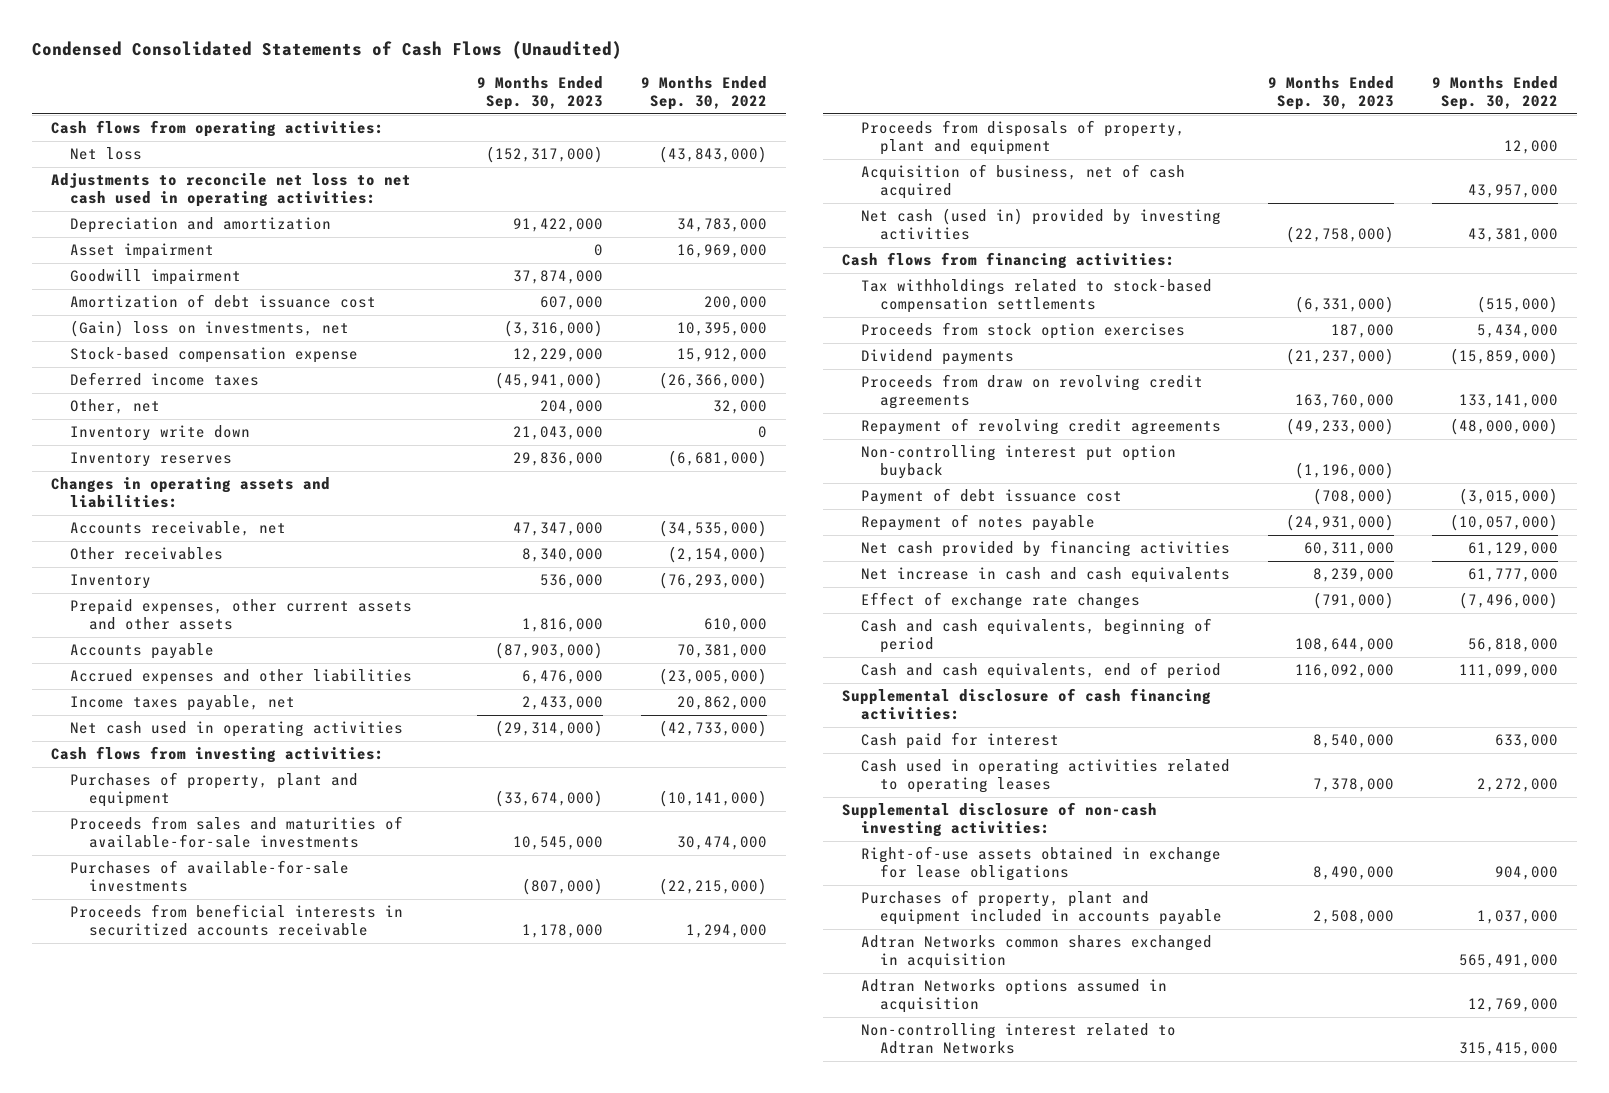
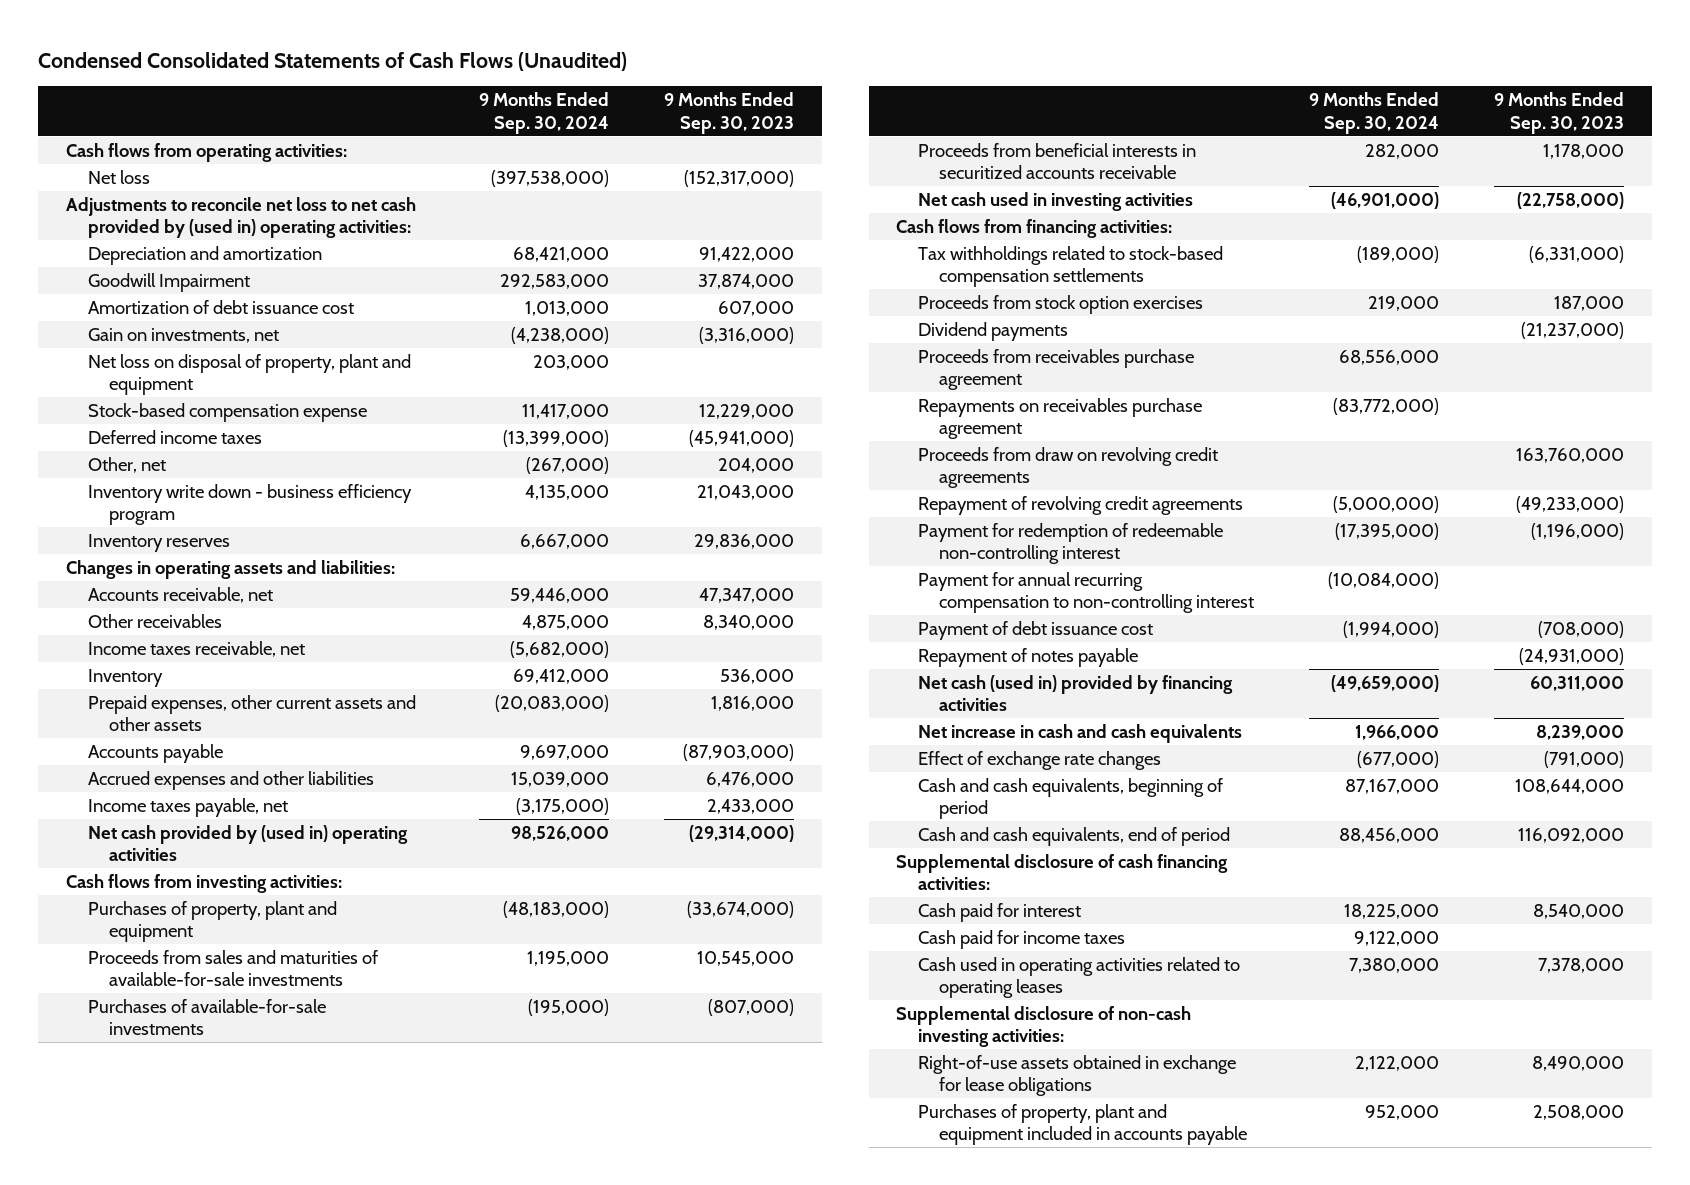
[640,75,767,110] 9 Months Ended Sep. 30, 2022 -> none
none -> [479,92,610,134] 9 Months Ended Sep. 30, 2024
[50,173,411,208] Adjustments to reconcile net loss to net cash used in operating activities: -> [65,197,416,239] Adjustments to reconcile net loss to net cash provided by (used in) operating activities:
[69,243,214,260] Asset impairment -> none
[69,269,241,286] Goodwill impairment -> [87,273,250,293] Goodwill Impairment
[69,320,349,338] (Gain) loss on investments, net -> [87,328,279,344] Gain on investments, net
none -> [87,354,411,396] Net loss on disposal of property, plant and equipment
[69,425,250,442] Inventory write down -> [87,484,412,526] Inventory write down - business efficiency program
none -> [87,641,305,658] Income taxes receivable, net
[69,721,403,738] Net cash used in operating activities -> [87,825,408,862] Net cash provided by (used in) operating activities
[861,120,1186,156] Proceeds from disposals of property, plant and equipment -> none
[861,164,1186,200] Acquisition of business, net of cash acquired -> none
[861,208,1222,241] Net cash (used in) provided by investing activities -> [917,192,1193,212] Net cash used in investing activities
none -> [917,349,1194,391] Proceeds from receivables purchase agreement
none -> [917,398,1202,440] Repayments on receivables purchase agreement
[861,445,1177,480] Non-controlling interest put option buyback -> [917,523,1223,565] Payment for redemption of redeemable non-controlling interest
none -> [917,572,1255,614] Payment for annual recurring compensation to non-controlling interest
[861,540,1231,558] Net cash provided by financing activities -> [917,675,1233,712] Net cash (used in) provided by financing activities
none -> [917,930,1125,950] Cash paid for income taxes
[861,935,1213,970] Adtran Networks common shares exchanged in acquisition -> none
[861,979,1168,1014] Adtran Networks options assumed in acquisition -> none
[861,1023,1177,1055] Non-controlling interest related to Adtran Networks -> none

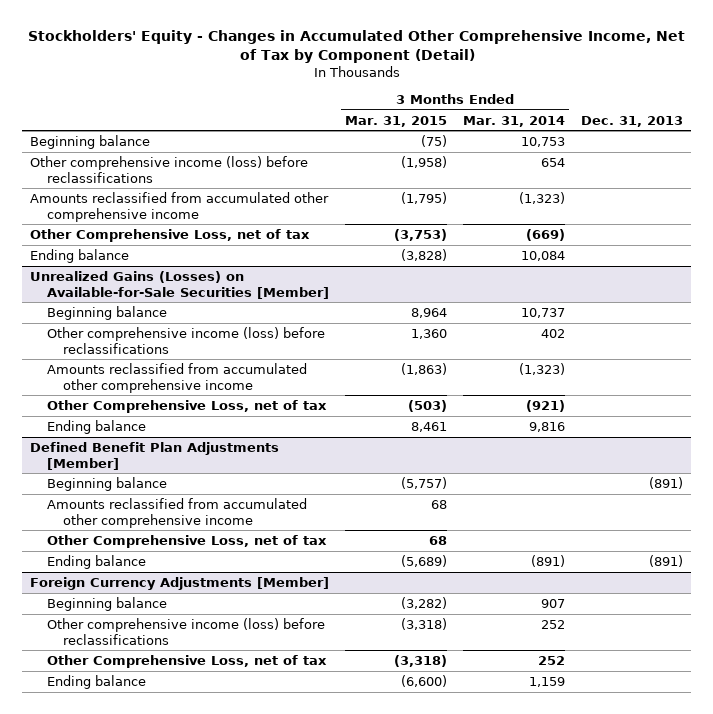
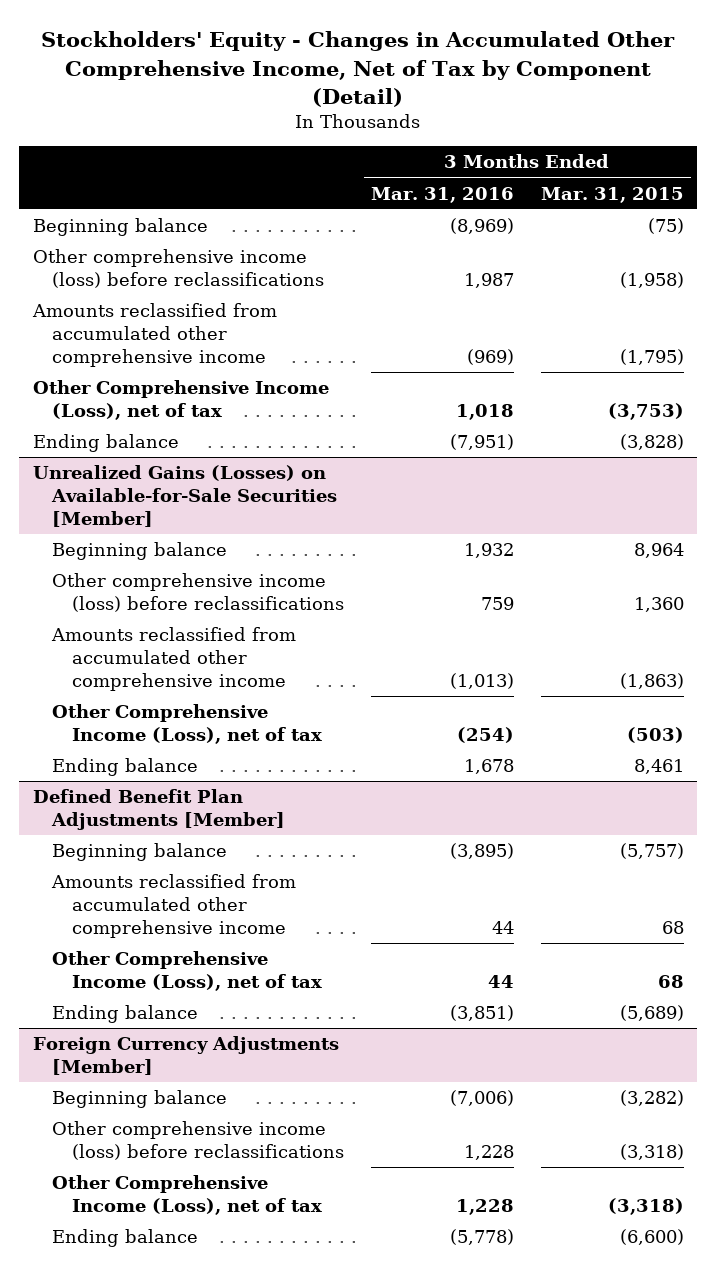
[463,115,566,127] Mar. 31, 2014 -> none
[581,115,684,127] Dec. 31, 2013 -> none
none -> [370,186,514,203] Mar. 31, 2016
[30,228,311,242] Other Comprehensive Loss, net of tax -> [32,380,329,421] Other Comprehensive Income (Loss), net of tax
[46,399,327,413] Other Comprehensive Loss, net of tax -> [52,704,322,745] Other Comprehensive Income (Loss), net of tax
[46,534,327,548] Other Comprehensive Loss, net of tax -> [52,951,322,992] Other Comprehensive Income (Loss), net of tax
[46,654,327,668] Other Comprehensive Loss, net of tax -> [52,1175,322,1216] Other Comprehensive Income (Loss), net of tax

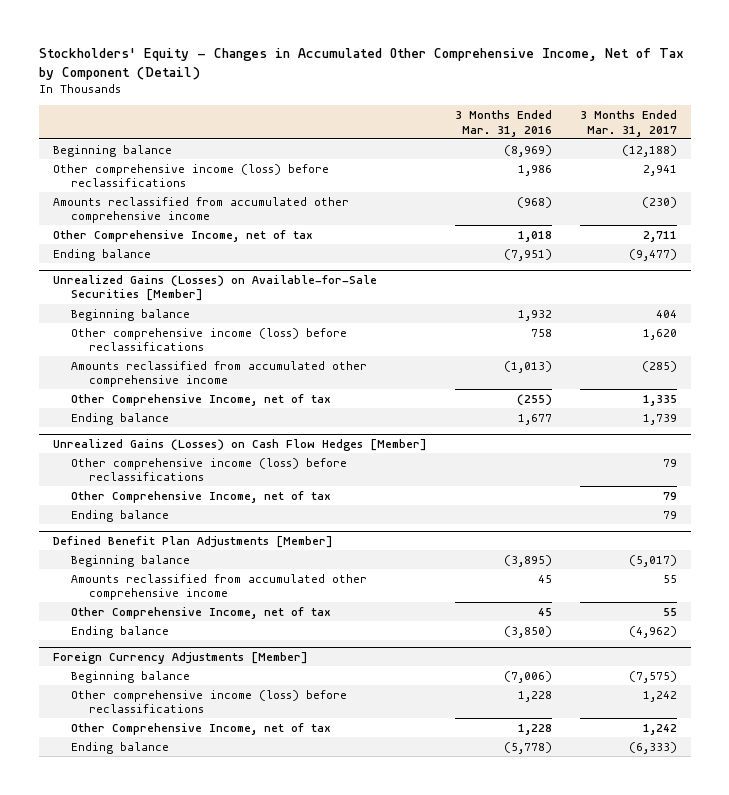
[540,186,684,203] Mar. 31, 2015 -> none
none -> [579,110,677,137] 3 Months Ended Mar. 31, 2017
[463,273,514,289] 1,987 -> [517,164,552,176] 1,986
[466,348,514,365] (969) -> [516,196,552,208] (968)
[32,380,329,421] Other Comprehensive Income (Loss), net of tax -> [52,229,313,242] Other Comprehensive Income, net of tax
[480,597,514,611] 759 -> [530,328,552,337] 758
[52,704,322,745] Other Comprehensive Income (Loss), net of tax -> [70,393,331,406] Other Comprehensive Income, net of tax
[456,727,514,744] (254) -> [516,393,552,406] (255)
[463,759,514,775] 1,678 -> [517,413,552,425] 1,677
none -> [52,438,427,451] Unrealized Gains (Losses) on Cash Flow Hedges [Member]
none -> [70,457,347,482] Other comprehensive income (loss) before reclassifications
none -> [70,490,331,503] Other Comprehensive Income, net of tax
none -> [70,509,169,522] Ending balance
[491,920,514,934] 44 -> [537,574,552,583] 45
[52,951,322,992] Other Comprehensive Income (Loss), net of tax -> [70,606,331,619] Other Comprehensive Income, net of tax
[487,975,514,989] 44 -> [537,607,552,616] 45
[449,1005,514,1022] (3,851) -> [503,625,552,638] (3,850)
[52,1175,322,1216] Other Comprehensive Income (Loss), net of tax -> [70,722,331,735] Other Comprehensive Income, net of tax

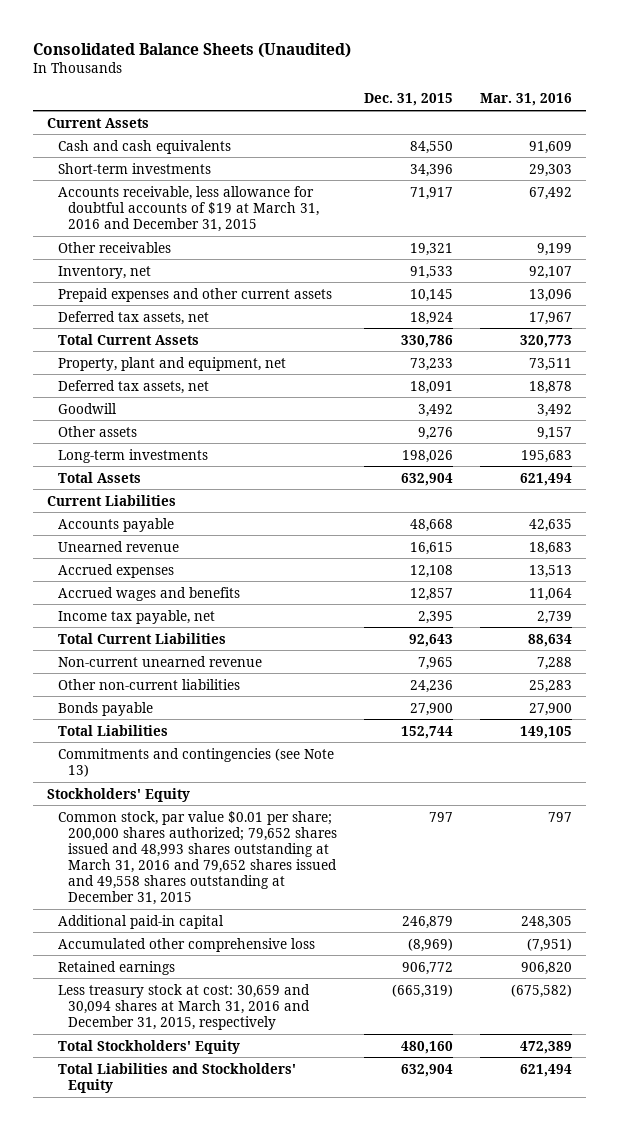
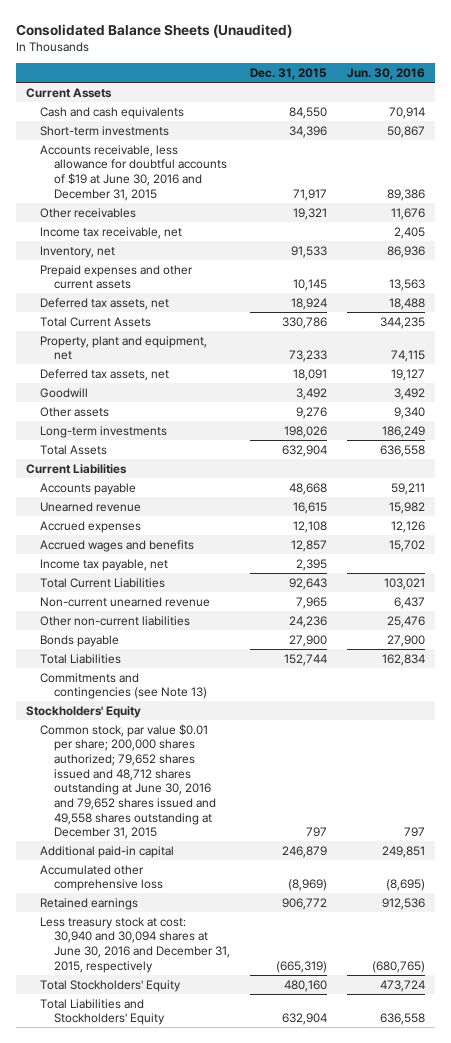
[480,93,573,107] Mar. 31, 2016 -> none
none -> [347,68,426,81] Jun. 30, 2016
[57,185,320,232] Accounts receivable, less allowance for doubtful accounts of $19 at March 31, 2016 and December 31, 2015 -> [40,144,228,201] Accounts receivable, less allowance for doubtful accounts of $19 at June 30, 2016 and December 31, 2015
none -> [40,226,183,239] Income tax receivable, net
[57,810,338,906] Common stock, par value $0.01 per share; 200,000 shares authorized; 79,652 shares issued and 48,993 shares outstanding at March 31, 2016 and 79,652 shares issued and 49,558 shares outstanding at December 31, 2015 -> [40,723,217,840] Common stock, par value $0.01 per share; 200,000 shares authorized; 79,652 shares issued and 48,712 shares outstanding at June 30, 2016 and 79,652 shares issued and 49,558 shares outstanding at December 31, 2015
[57,983,311,1030] Less treasury stock at cost: 30,659 and 30,094 shares at March 31, 2016 and December 31, 2015, respectively -> [40,916,231,973] Less treasury stock at cost: 30,940 and 30,094 shares at June 30, 2016 and December 31, 2015, respectively

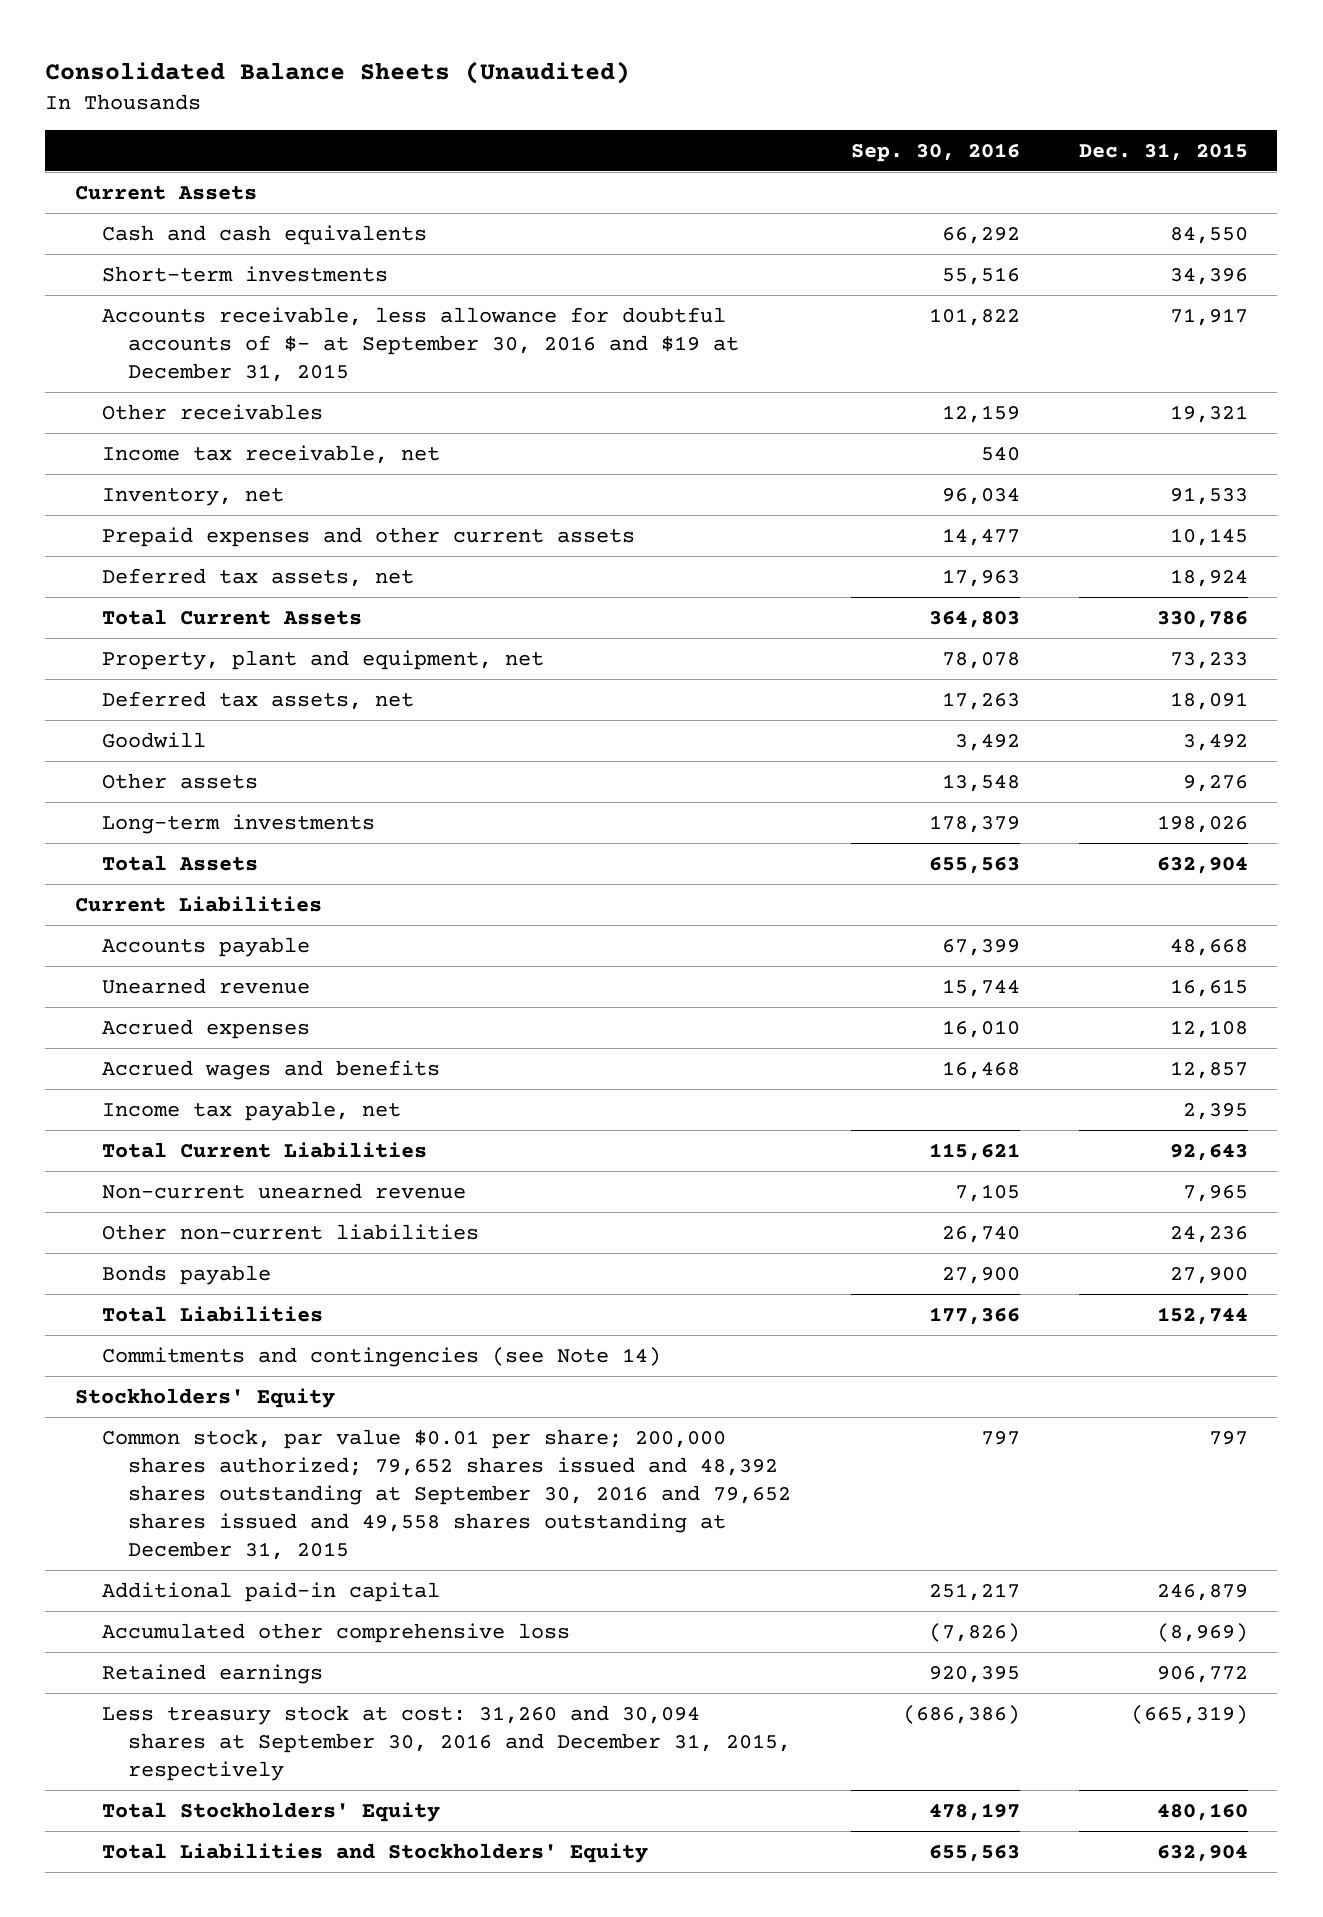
[347,68,426,81] Jun. 30, 2016 -> none
none -> [850,142,1020,162] Sep. 30, 2016
[40,144,228,201] Accounts receivable, less allowance for doubtful accounts of $19 at June 30, 2016 and December 31, 2015 -> [101,306,740,382] Accounts receivable, less allowance for doubtful accounts of $- at September 30, 2016 and $19 at December 31, 2015
[40,672,208,700] Commitments and contingencies (see Note 13) -> [101,1346,661,1367] Commitments and contingencies (see Note 14)
[40,723,217,840] Common stock, par value $0.01 per share; 200,000 shares authorized; 79,652 shares issued and 48,712 shares outstanding at June 30, 2016 and 79,652 shares issued and 49,558 shares outstanding at December 31, 2015 -> [101,1428,792,1560] Common stock, par value $0.01 per share; 200,000 shares authorized; 79,652 shares issued and 48,392 shares outstanding at September 30, 2016 and 79,652 shares issued and 49,558 shares outstanding at December 31, 2015
[40,916,231,973] Less treasury stock at cost: 30,940 and 30,094 shares at June 30, 2016 and December 31, 2015, respectively -> [101,1704,792,1781] Less treasury stock at cost: 31,260 and 30,094 shares at September 30, 2016 and December 31, 2015, respectively

